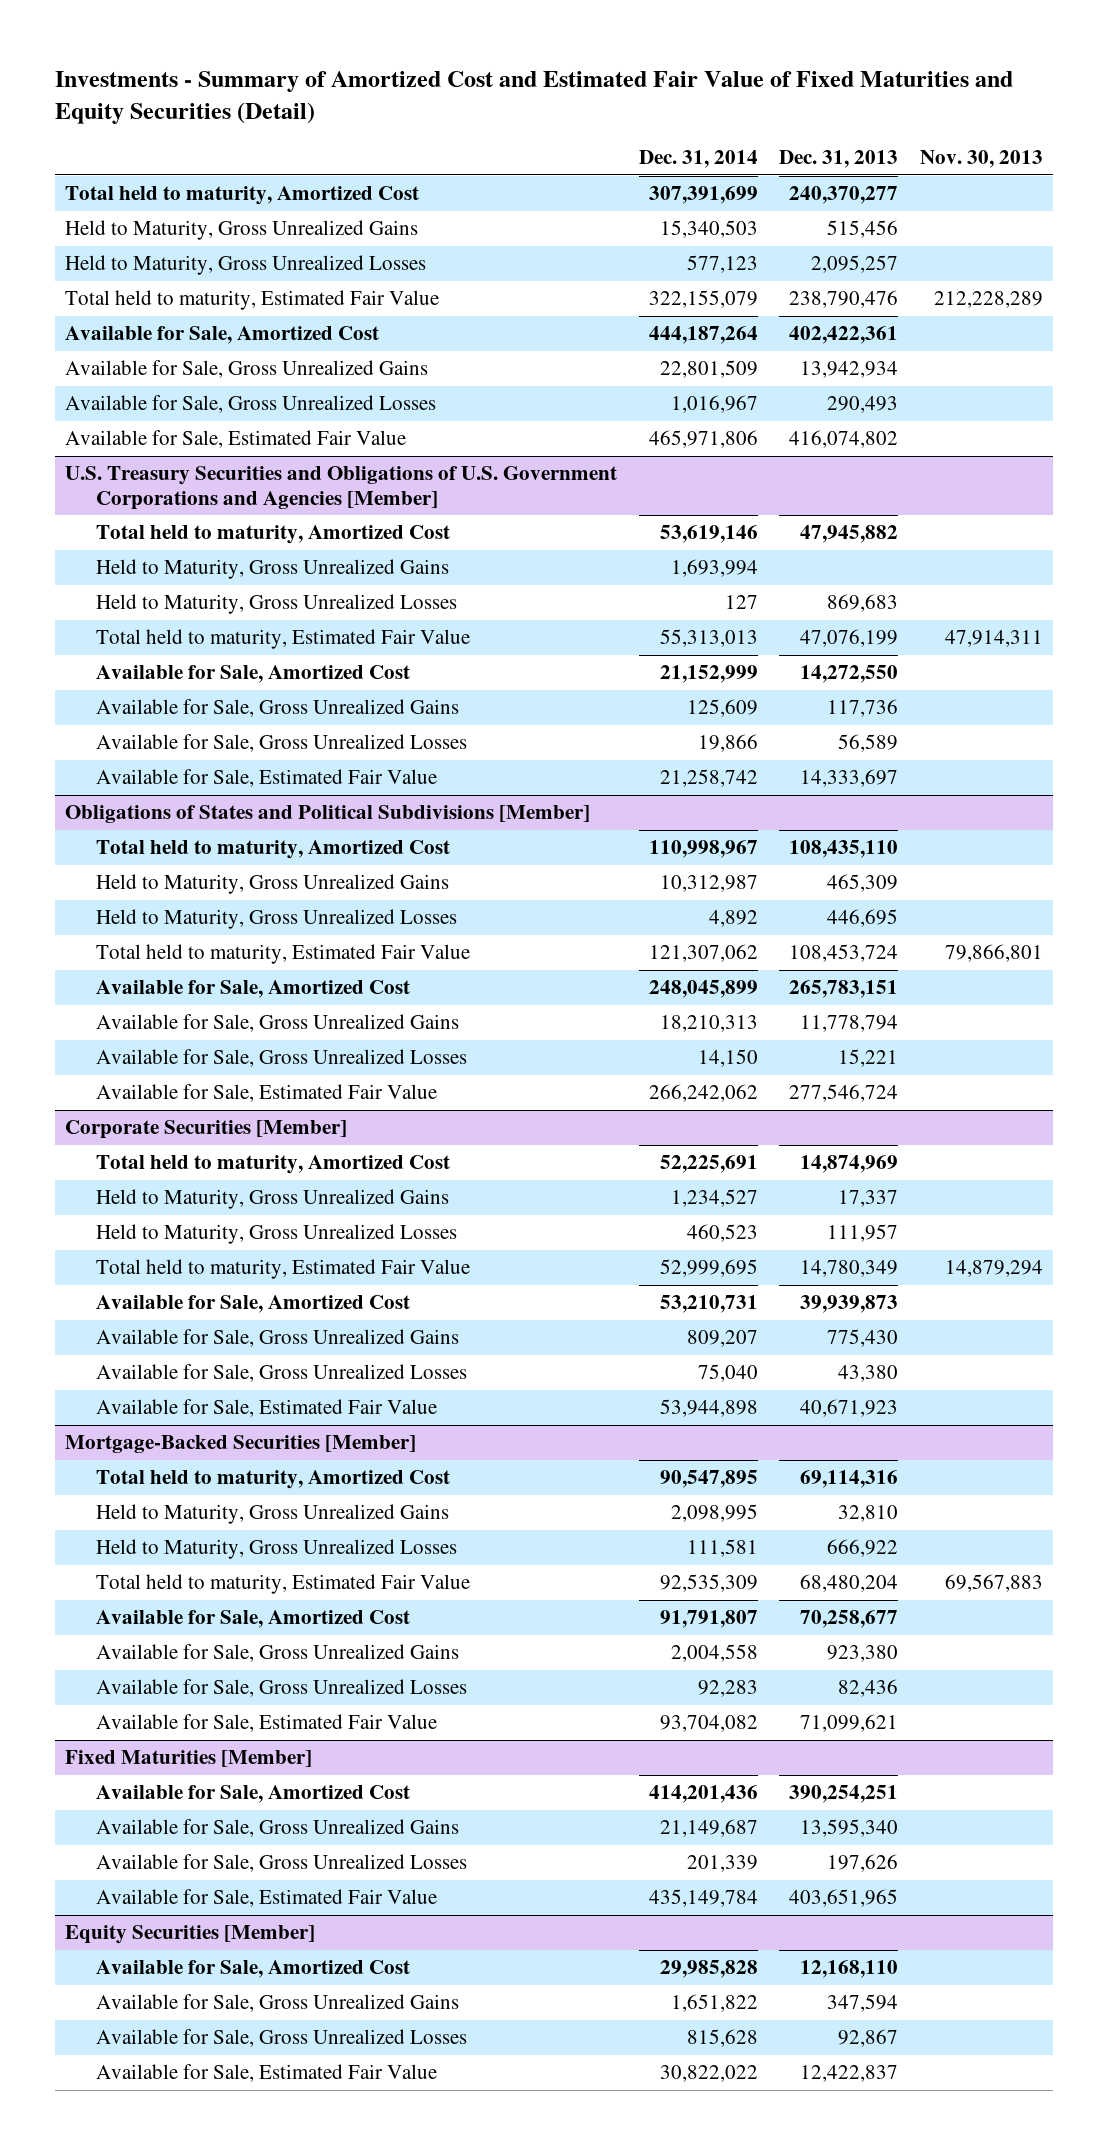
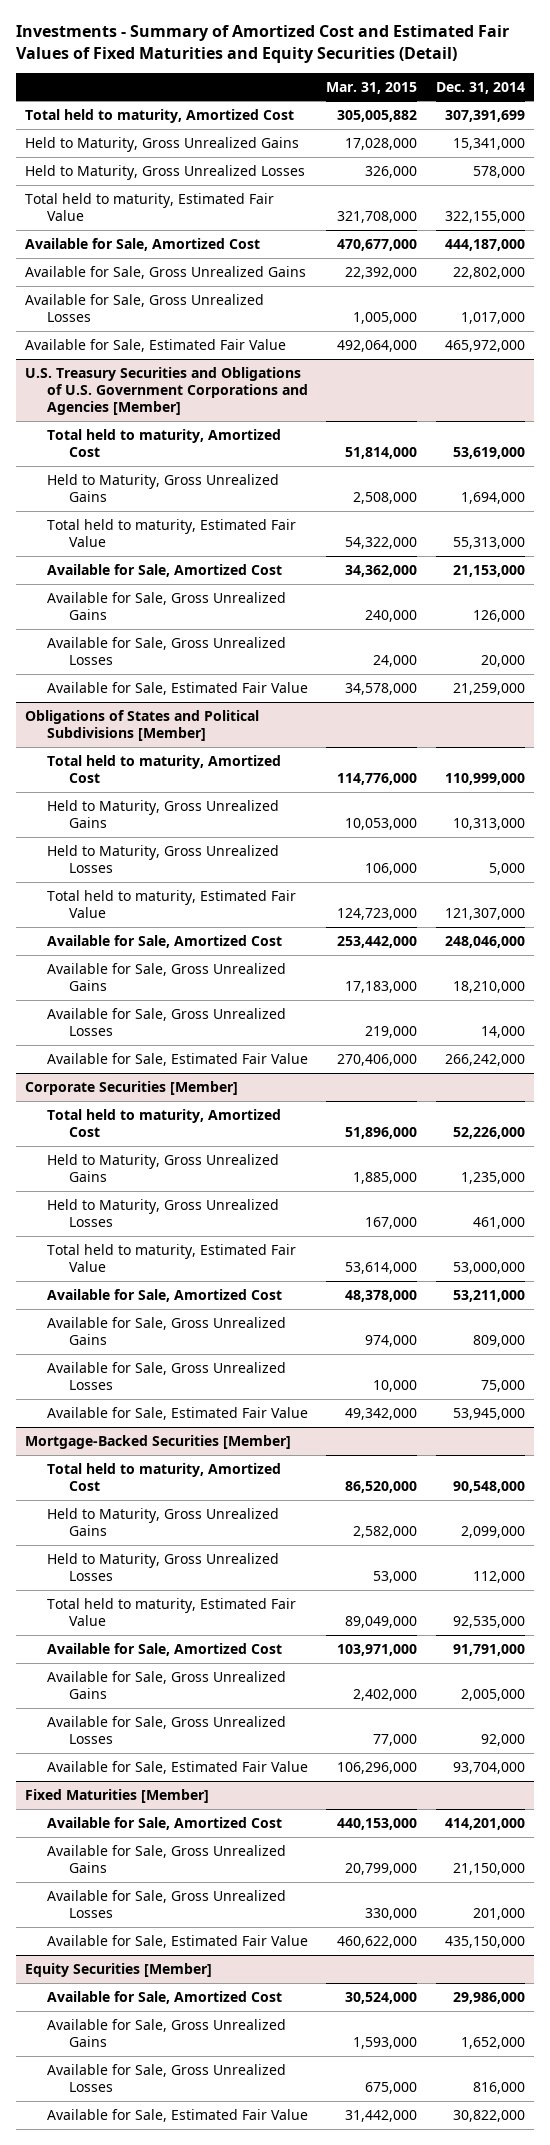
[54,70,1013,125] Investments - Summary of Amortized Cost and Estimated Fair Value of Fixed Maturities and Equity Securities (Detail) -> [15,25,509,63] Investments - Summary of Amortized Cost and Estimated Fair Values of Fixed Maturities and Equity Securities (Detail)
[779,150,899,169] Dec. 31, 2013 -> none
[919,150,1043,169] Nov. 30, 2013 -> none
none -> [326,81,418,94] Mar. 31, 2015
[659,220,758,239] 15,340,503 -> [452,137,525,150] 15,341,000
[686,255,758,274] 577,123 -> [472,165,525,178] 578,000
[648,290,758,309] 322,155,079 -> [444,210,525,223] 322,155,000
[648,326,758,345] 444,187,264 -> [444,238,525,251] 444,187,000
[659,360,758,379] 22,801,509 -> [452,266,525,279] 22,802,000
[670,395,758,414] 1,016,967 -> [460,311,525,324] 1,017,000
[648,430,758,449] 465,971,806 -> [444,339,525,352] 465,972,000
[95,594,457,615] Held to Maturity, Gross Unrealized Losses -> none
[659,525,758,544] 53,619,146 -> [452,446,525,459] 53,619,000
[670,559,758,578] 1,693,994 -> [460,491,525,504] 1,694,000
[659,629,758,648] 55,313,013 -> [452,536,525,549] 55,313,000
[659,665,758,684] 21,152,999 -> [452,564,525,577] 21,153,000
[686,699,758,718] 125,609 -> [472,609,525,622] 126,000
[697,734,758,753] 19,866 -> [480,654,525,667] 20,000
[659,769,758,788] 21,258,742 -> [452,682,525,695] 21,259,000
[648,840,758,859] 110,998,967 -> [444,772,525,785] 110,999,000
[659,875,758,893] 10,312,987 -> [452,817,525,830] 10,313,000
[708,910,758,928] 4,892 -> [488,862,525,875] 5,000
[648,944,758,963] 121,307,062 -> [444,907,525,920] 121,307,000
[648,980,758,999] 248,045,899 -> [444,935,525,948] 248,046,000
[659,1015,758,1033] 18,210,313 -> [452,980,525,993] 18,210,000
[697,1049,758,1068] 14,150 -> [480,1025,525,1038] 14,000
[648,1084,758,1103] 266,242,062 -> [444,1053,525,1066] 266,242,000
[659,1155,758,1174] 52,225,691 -> [452,1126,525,1139] 52,226,000
[670,1189,758,1208] 1,234,527 -> [460,1171,525,1184] 1,235,000
[686,1224,758,1243] 460,523 -> [472,1216,525,1229] 461,000
[659,1259,758,1278] 52,999,695 -> [452,1261,525,1274] 53,000,000
[659,1295,758,1314] 53,210,731 -> [452,1289,525,1302] 53,211,000
[686,1330,758,1348] 809,207 -> [472,1334,525,1347] 809,000
[697,1364,758,1383] 75,040 -> [480,1379,525,1392] 75,000
[659,1399,758,1418] 53,944,898 -> [452,1407,525,1420] 53,945,000
[659,1470,758,1489] 90,547,895 -> [452,1480,525,1493] 90,548,000
[670,1504,758,1523] 2,098,995 -> [460,1525,525,1538] 2,099,000
[686,1539,758,1558] 111,581 -> [472,1570,525,1583] 112,000
[659,1574,758,1593] 92,535,309 -> [452,1615,525,1628] 92,535,000
[659,1610,758,1629] 91,791,807 -> [452,1643,525,1656] 91,791,000
[670,1644,758,1663] 2,004,558 -> [460,1688,525,1701] 2,005,000
[697,1680,758,1698] 92,283 -> [480,1733,525,1746] 92,000
[659,1715,758,1733] 93,704,082 -> [452,1761,525,1774] 93,704,000
[648,1785,758,1804] 414,201,436 -> [444,1817,525,1830] 414,201,000
[659,1819,758,1838] 21,149,687 -> [452,1862,525,1875] 21,150,000
[686,1855,758,1873] 201,339 -> [472,1907,525,1920] 201,000
[648,1889,758,1908] 435,149,784 -> [444,1935,525,1948] 435,150,000
[659,1960,758,1979] 29,985,828 -> [452,1991,525,2004] 29,986,000
[670,1994,758,2013] 1,651,822 -> [460,2036,525,2049] 1,652,000
[686,2029,758,2048] 815,628 -> [472,2081,525,2094] 816,000
[659,2065,758,2083] 30,822,022 -> [452,2109,525,2122] 30,822,000

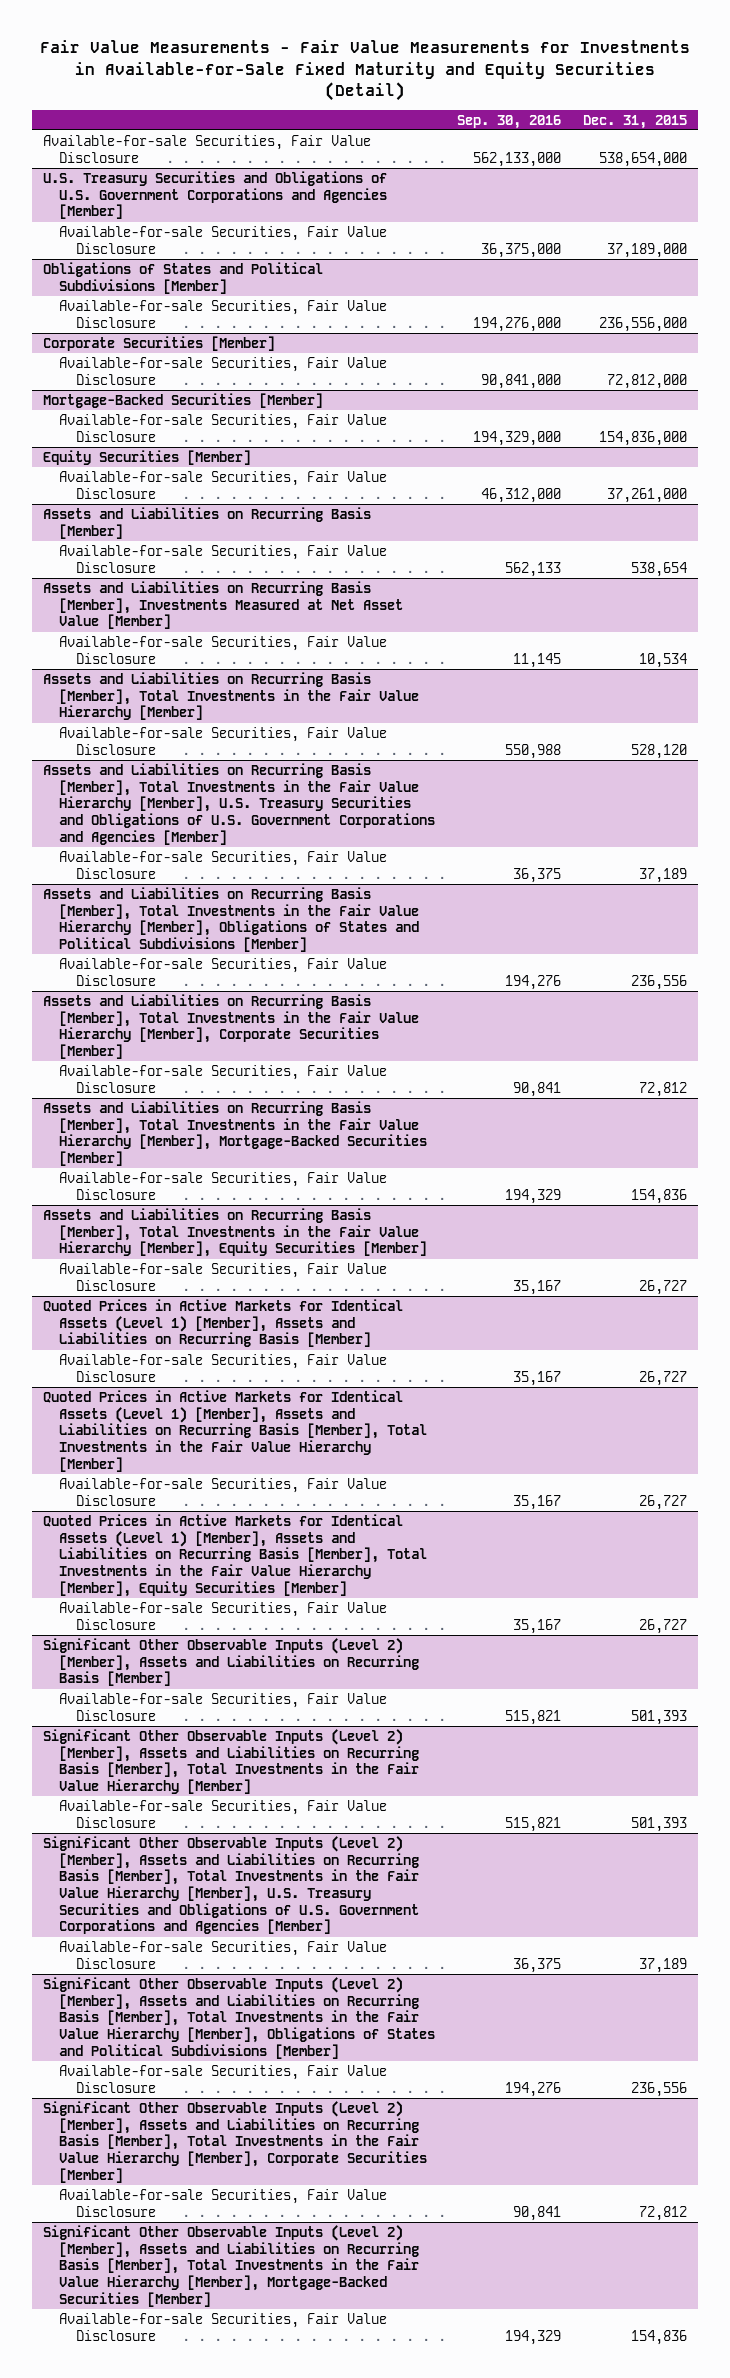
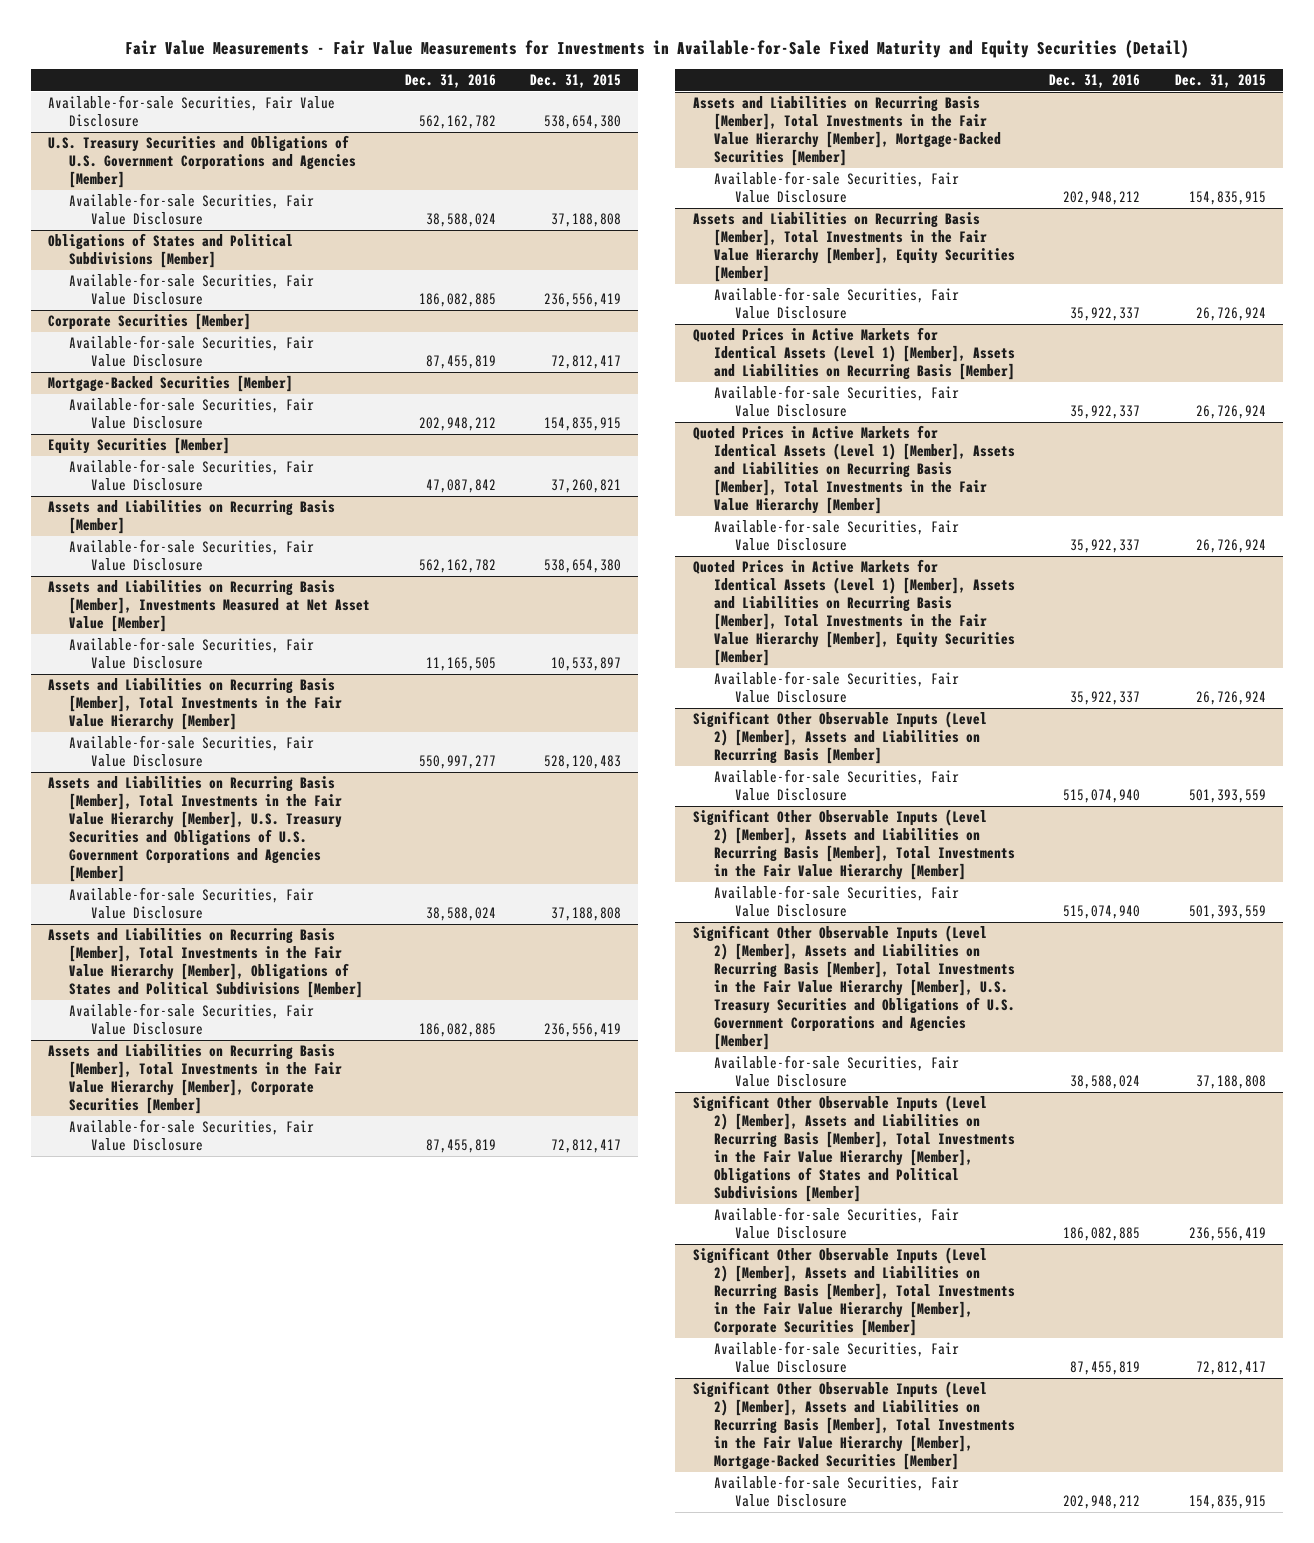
[457,114,562,129] Sep. 30, 2016 -> none
none -> [404,73,496,88] Dec. 31, 2016
[599,151,688,167] 538,654,000 -> [544,115,622,130] 538,654,380
[607,242,688,258] 37,189,000 -> [551,213,622,228] 37,188,808
[599,316,688,332] 236,556,000 -> [544,293,622,308] 236,556,419
[607,373,688,389] 72,812,000 -> [551,355,622,370] 72,812,417
[599,430,688,446] 154,836,000 -> [544,417,622,432] 154,835,915
[607,487,688,503] 37,261,000 -> [551,479,622,494] 37,260,821
[631,561,688,577] 538,654 -> [544,559,622,574] 538,654,380
[639,652,688,668] 10,534 -> [551,657,622,672] 10,533,897
[631,743,688,759] 528,120 -> [544,755,622,770] 528,120,483
[639,867,688,883] 37,189 -> [551,907,622,922] 37,188,808
[631,974,688,990] 236,556 -> [544,1023,622,1038] 236,556,419
[639,1081,688,1097] 72,812 -> [551,1139,622,1154] 72,812,417
[631,1188,688,1204] 154,836 -> [1188,191,1266,206] 154,835,915
[639,1279,688,1295] 26,727 -> [1195,307,1266,322] 26,726,924
[639,1370,688,1386] 26,727 -> [1195,405,1266,420] 26,726,924
[639,1494,688,1510] 26,727 -> [1195,539,1266,554] 26,726,924
[639,1618,688,1634] 26,727 -> [1195,691,1266,706] 26,726,924
[631,1709,688,1725] 501,393 -> [1188,789,1266,804] 501,393,559
[631,1816,688,1832] 501,393 -> [1188,905,1266,920] 501,393,559
[639,1957,688,1973] 37,189 -> [1195,1075,1266,1090] 37,188,808
[631,2081,688,2097] 236,556 -> [1188,1227,1266,1242] 236,556,419
[639,2205,688,2221] 72,812 -> [1195,1361,1266,1376] 72,812,417
[631,2329,688,2345] 154,836 -> [1188,1495,1266,1510] 154,835,915

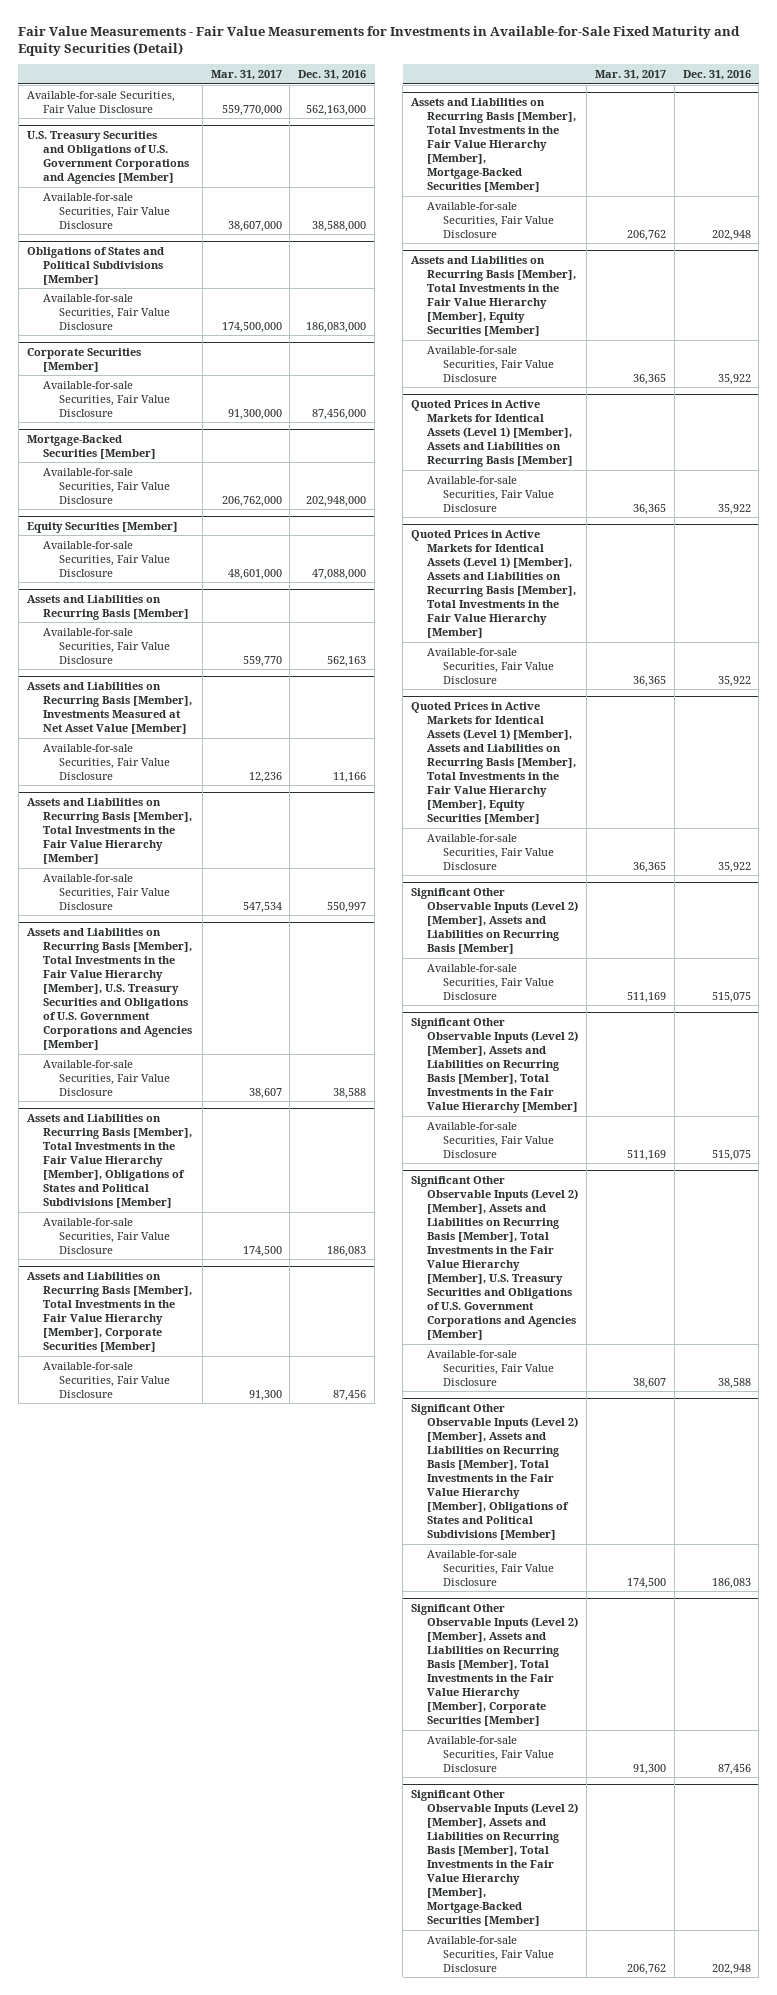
[530,73,622,88] Dec. 31, 2015 -> none
none -> [210,70,282,81] Mar. 31, 2017
[418,115,496,130] 562,162,782 -> [306,104,367,116] 562,163,000
[425,213,496,228] 38,588,024 -> [312,220,367,232] 38,588,000
[418,293,496,308] 186,082,885 -> [306,321,367,333] 186,083,000
[425,355,496,370] 87,455,819 -> [312,408,367,420] 87,456,000
[418,417,496,432] 202,948,212 -> [306,495,367,507] 202,948,000
[425,479,496,494] 47,087,842 -> [312,568,367,580] 47,088,000
[418,559,496,574] 562,162,782 -> [327,655,367,667] 562,163
[425,657,496,672] 11,165,505 -> [333,771,367,783] 11,166
[418,755,496,770] 550,997,277 -> [327,901,367,913] 550,997
[425,907,496,922] 38,588,024 -> [333,1087,367,1099] 38,588
[418,1023,496,1038] 186,082,885 -> [327,1245,367,1257] 186,083
[425,1139,496,1154] 87,455,819 -> [333,1389,367,1401] 87,456
[1063,191,1141,206] 202,948,212 -> [711,229,751,241] 202,948
[1070,307,1141,322] 35,922,337 -> [717,373,751,385] 35,922
[1070,405,1141,420] 35,922,337 -> [717,503,751,515] 35,922
[1070,539,1141,554] 35,922,337 -> [717,675,751,687] 35,922
[1070,691,1141,706] 35,922,337 -> [717,861,751,873] 35,922
[1063,789,1141,804] 515,074,940 -> [711,991,751,1003] 515,075
[1063,905,1141,920] 515,074,940 -> [711,1149,751,1161] 515,075
[1070,1075,1141,1090] 38,588,024 -> [717,1377,751,1389] 38,588
[1063,1227,1141,1242] 186,082,885 -> [711,1577,751,1589] 186,083
[1070,1361,1141,1376] 87,455,819 -> [717,1763,751,1775] 87,456
[1063,1495,1141,1510] 202,948,212 -> [711,1963,751,1975] 202,948

